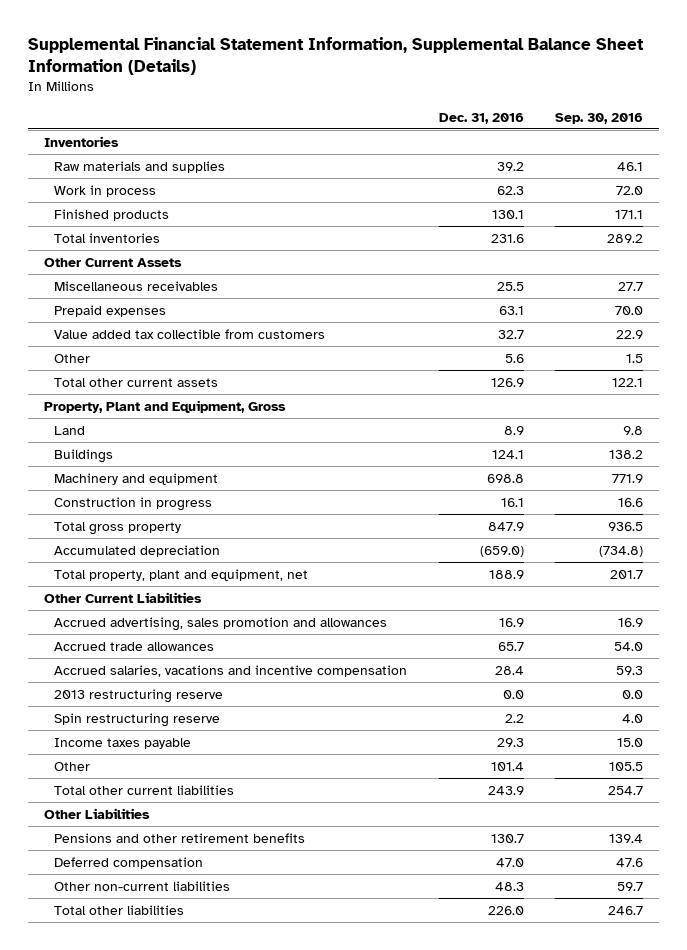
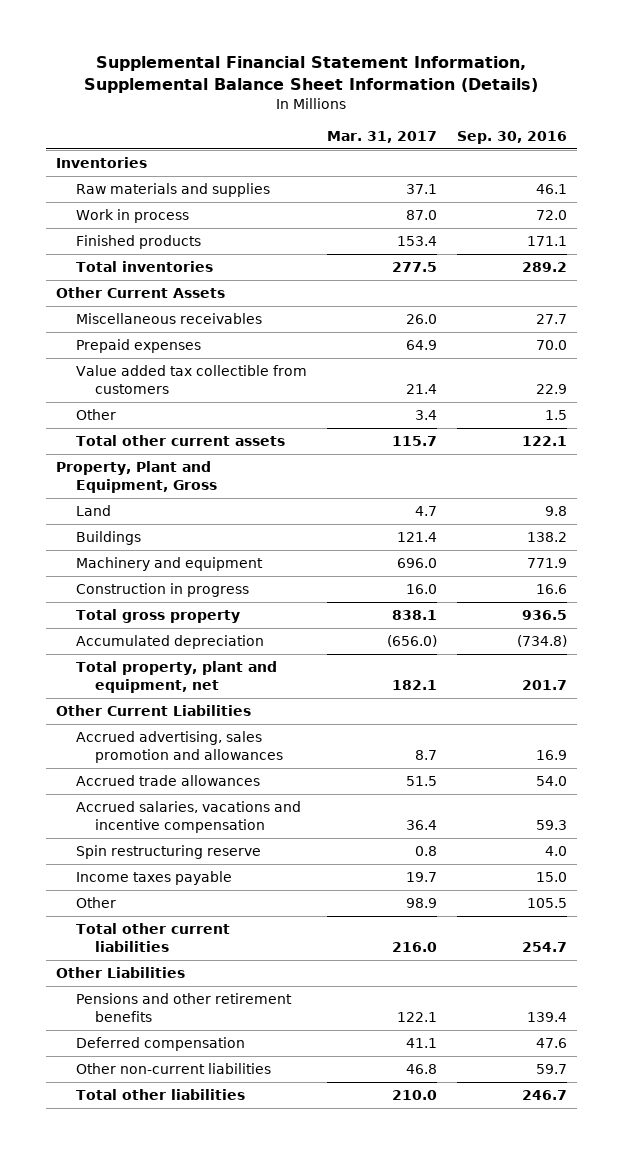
[438,112,524,124] Dec. 31, 2016 -> none
none -> [326,130,437,143] Mar. 31, 2017
[54,688,224,703] 2013 restructuring reserve -> none

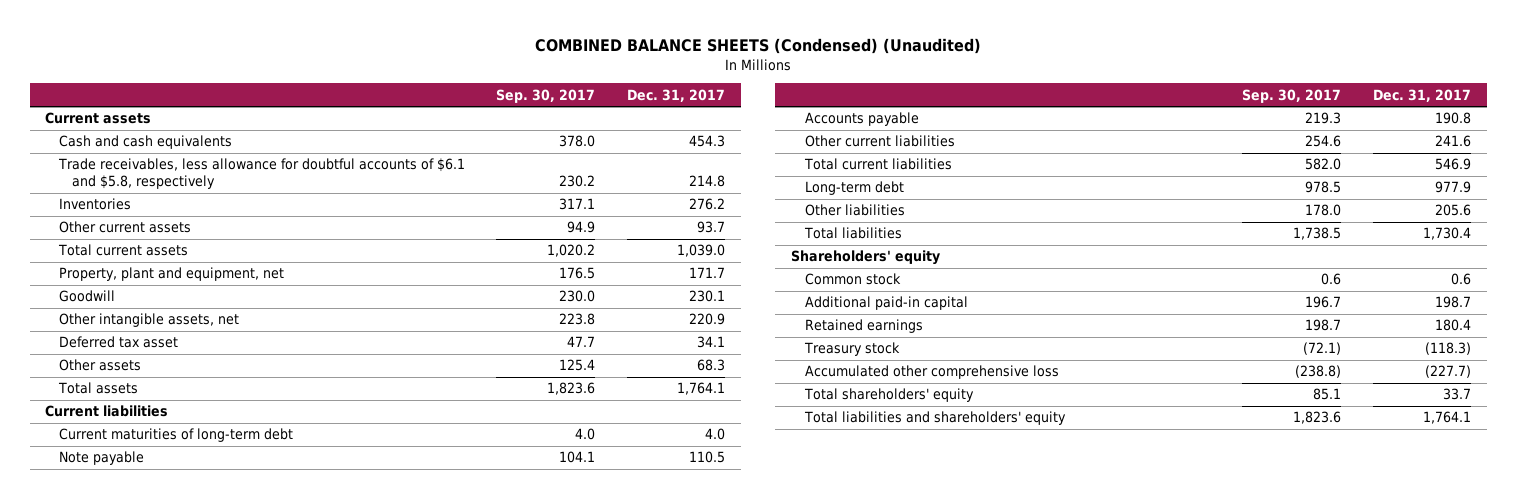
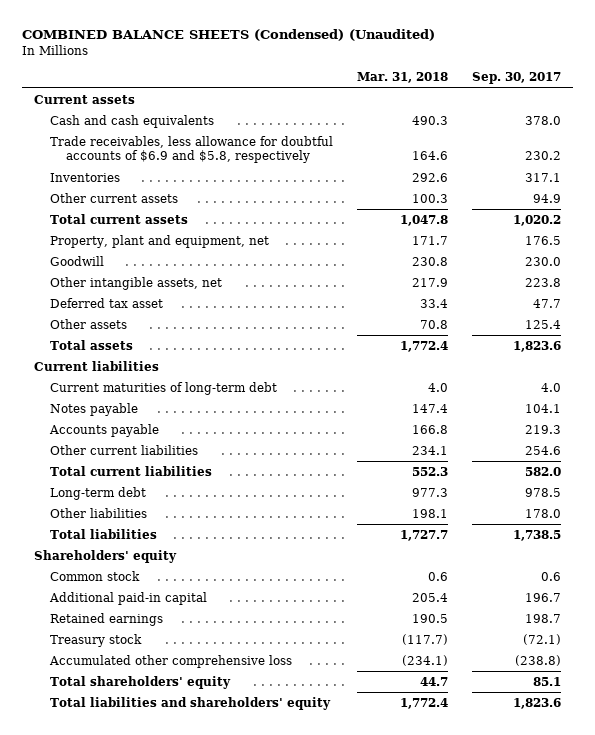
[627,88,726,102] Dec. 31, 2017 -> none
none -> [357,72,449,84] Mar. 31, 2018
[57,158,465,190] Trade receivables, less allowance for doubtful accounts of $6.1 and $5.8, respectively -> [49,135,333,164] Trade receivables, less allowance for doubtful accounts of $6.9 and $5.8, respectively
[58,451,144,466] Note payable -> [49,402,138,416] Notes payable

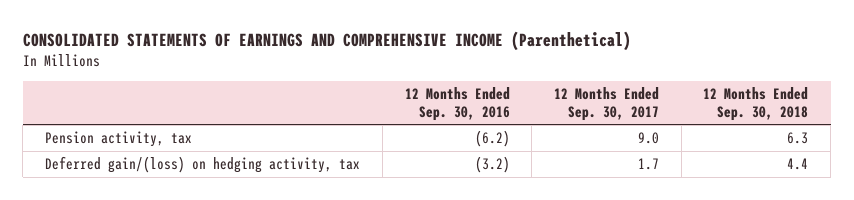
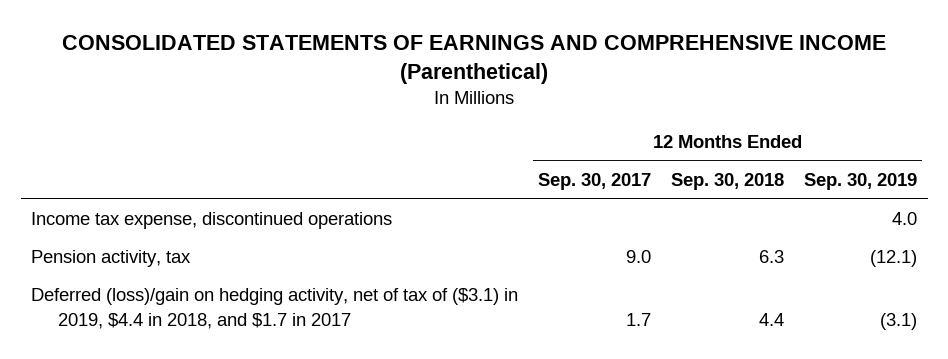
[404,87,510,121] 12 Months Ended Sep. 30, 2016 -> none
none -> [804,173,918,191] Sep. 30, 2019
none -> [30,212,392,230] Income tax expense, discontinued operations
[45,156,361,174] Deferred gain/(loss) on hedging activity, tax -> [30,288,518,329] Deferred (loss)/gain on hedging activity, net of tax of ($3.1) in 2019, $4.4 in 2018, and $1.7 in 2017

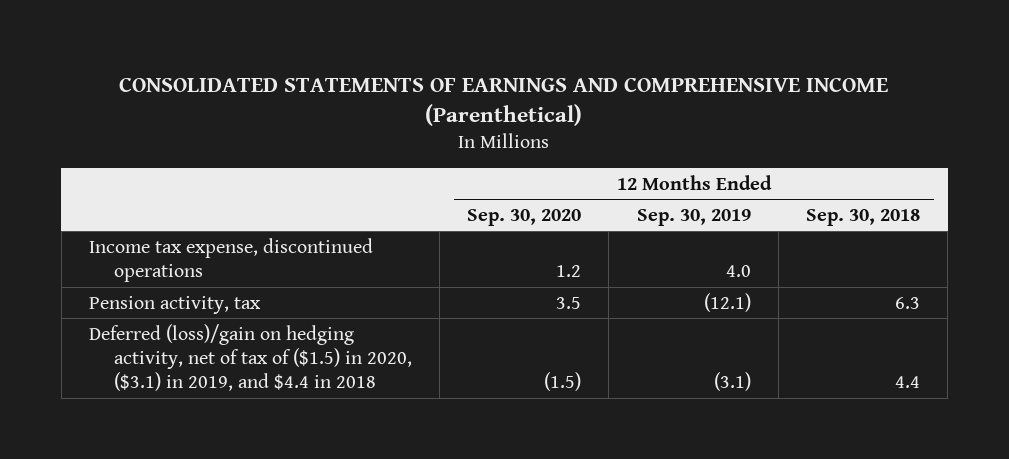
[538,173,652,191] Sep. 30, 2017 -> none
none -> [467,208,582,226] Sep. 30, 2020
[30,288,518,329] Deferred (loss)/gain on hedging activity, net of tax of ($3.1) in 2019, $4.4 in 2018, and $1.7 in 2017 -> [89,323,413,392] Deferred (loss)/gain on hedging activity, net of tax of ($1.5) in 2020, ($3.1) in 2019, and $4.4 in 2018

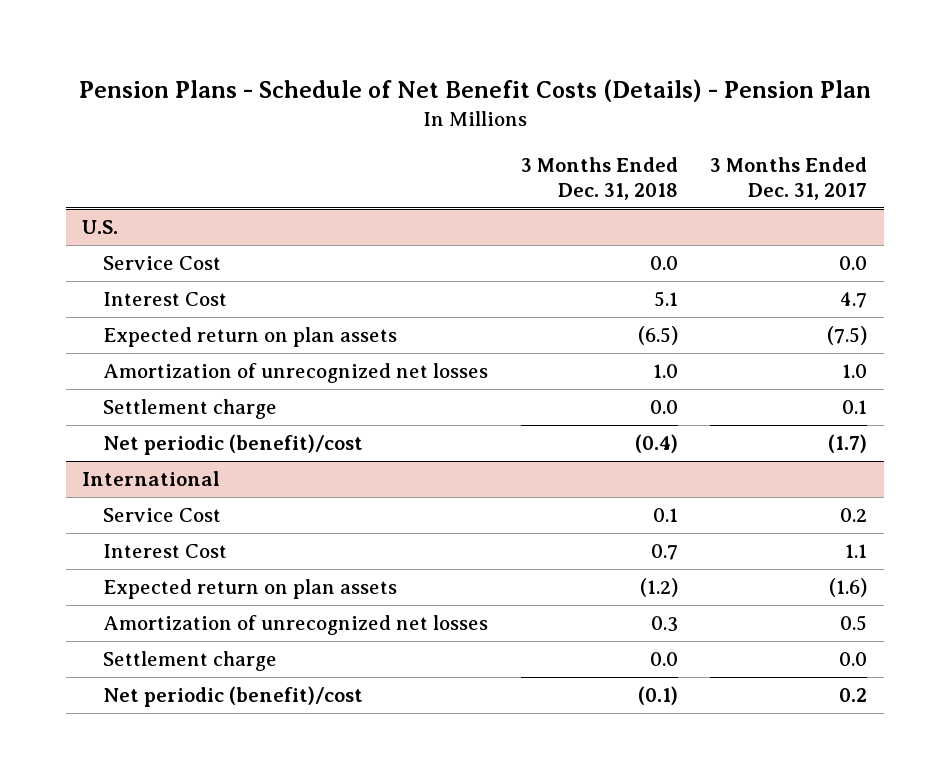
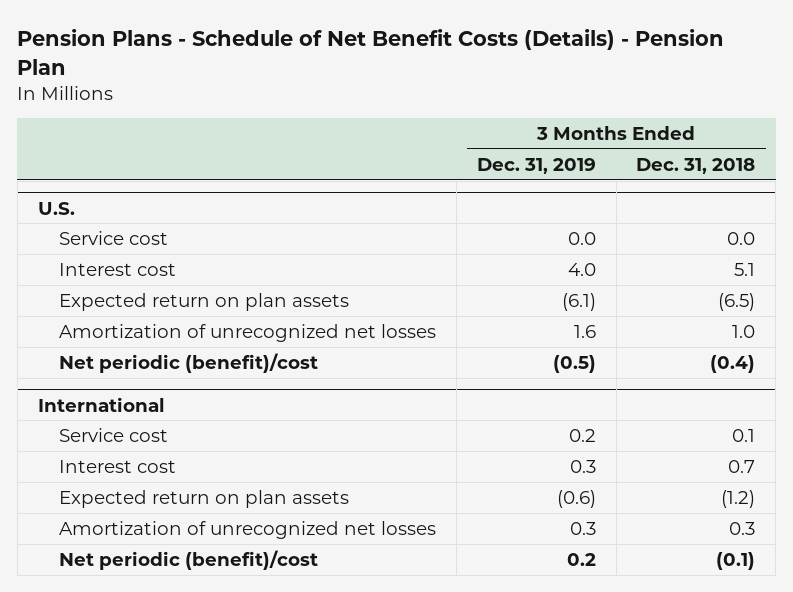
[710,156,868,200] 3 Months Ended Dec. 31, 2017 -> none
none -> [476,157,596,174] Dec. 31, 2019
[102,256,221,271] Service Cost -> [58,230,168,245] Service cost
[102,292,227,307] Interest Cost -> [58,262,176,276] Interest cost
[102,399,277,420] Settlement charge -> none
[102,508,221,523] Service Cost -> [58,427,168,442] Service cost
[102,544,227,559] Interest Cost -> [58,459,176,473] Interest cost
[102,651,277,672] Settlement charge -> none

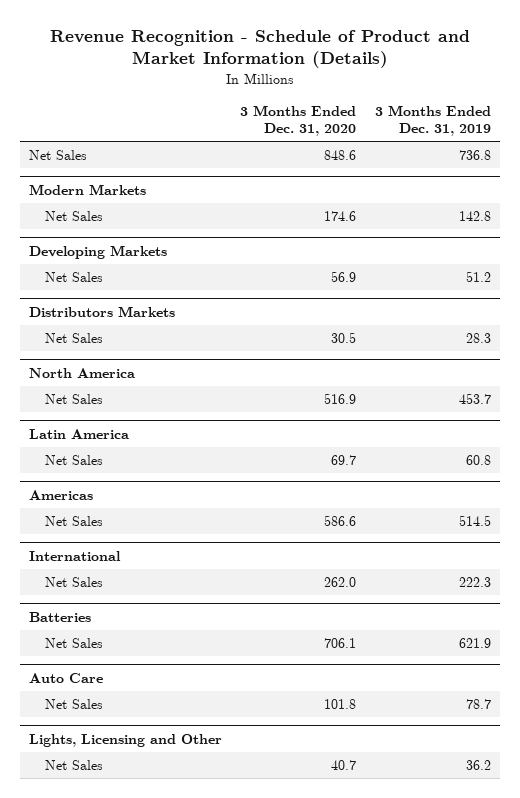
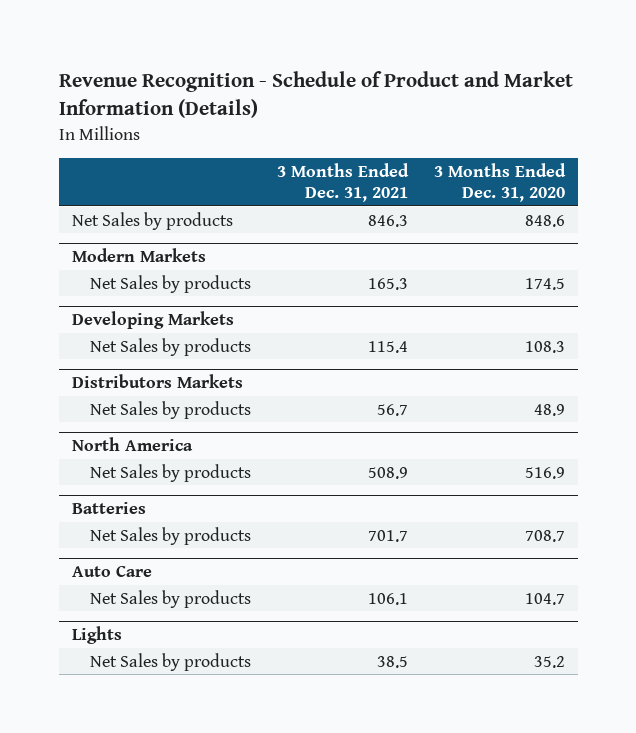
[374,104,491,137] 3 Months Ended Dec. 31, 2019 -> none
none -> [277,162,410,203] 3 Months Ended Dec. 31, 2021
[29,149,88,160] Net Sales -> [71,211,233,230] Net Sales by products
[45,210,104,221] Net Sales -> [90,274,252,293] Net Sales by products
[324,210,357,221] 174.6 -> [524,277,565,290] 174.5
[45,271,104,282] Net Sales -> [90,337,252,356] Net Sales by products
[331,270,357,282] 56.9 -> [524,340,565,353] 108.3
[45,332,104,343] Net Sales -> [90,400,252,419] Net Sales by products
[331,331,357,343] 30.5 -> [533,403,565,416] 48.9
[29,428,130,439] Latin America -> none
[45,454,104,465] Net Sales -> none
[29,489,94,500] Americas -> none
[45,515,104,526] Net Sales -> none
[29,550,122,561] International -> none
[45,576,104,587] Net Sales -> none
[45,393,104,404] Net Sales -> [90,463,252,482] Net Sales by products
[45,637,104,648] Net Sales -> [90,526,252,545] Net Sales by products
[324,637,357,648] 706.1 -> [524,529,565,542] 708.7
[29,733,223,747] Lights, Licensing and Other -> none
[45,698,104,709] Net Sales -> [90,589,252,608] Net Sales by products
[324,698,357,709] 101.8 -> [524,592,565,605] 104.7
none -> [71,626,122,645] Lights
[45,759,104,770] Net Sales -> [90,652,252,671] Net Sales by products
[331,759,357,770] 40.7 -> [533,655,565,668] 35.2

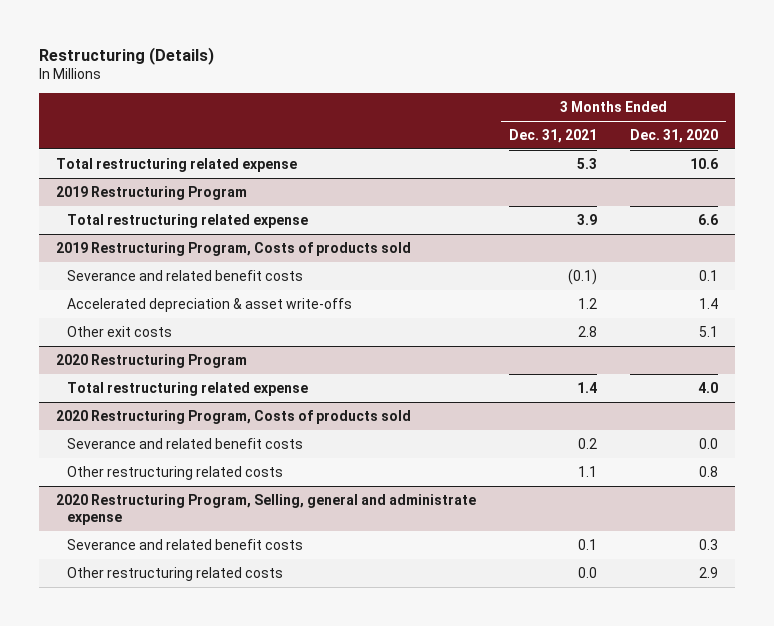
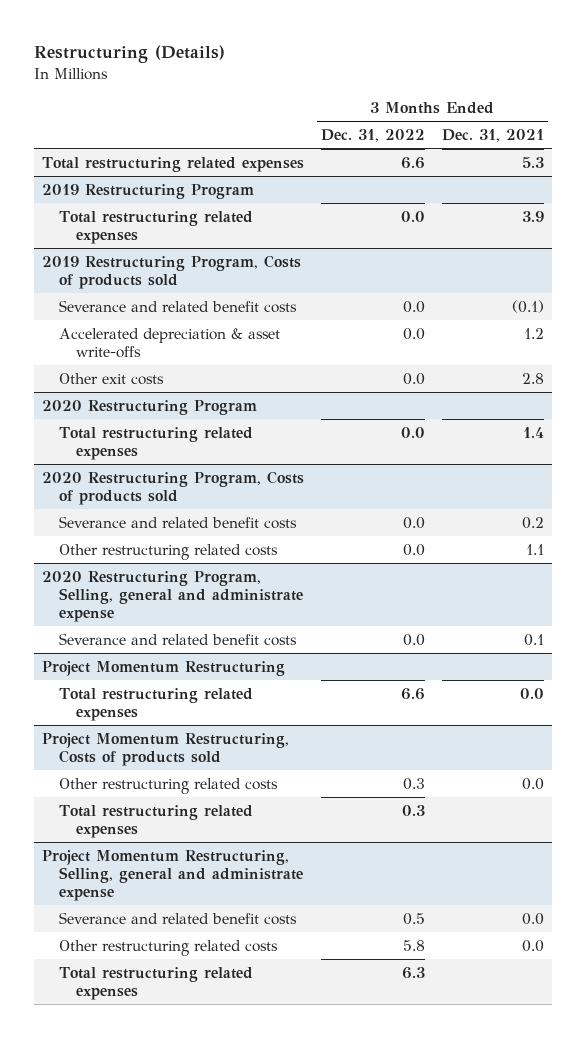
[630,128,719,143] Dec. 31, 2020 -> none
none -> [320,129,425,143] Dec. 31, 2022
[55,157,297,172] Total restructuring related expense -> [42,156,305,172] Total restructuring related expenses
[67,213,309,228] Total restructuring related expense -> [59,210,254,244] Total restructuring related expenses
[67,381,309,396] Total restructuring related expense -> [59,426,254,460] Total restructuring related expenses
none -> [42,660,286,676] Project Momentum Restructuring
none -> [59,687,254,721] Total restructuring related expenses
none -> [42,732,290,766] Project Momentum Restructuring, Costs of products sold
none -> [59,804,254,838] Total restructuring related expenses
none -> [42,849,304,902] Project Momentum Restructuring, Selling, general and administrate expense
none -> [59,911,298,925] Severance and related benefit costs
none -> [59,939,279,956] Other restructuring related costs
none -> [59,966,254,1000] Total restructuring related expenses

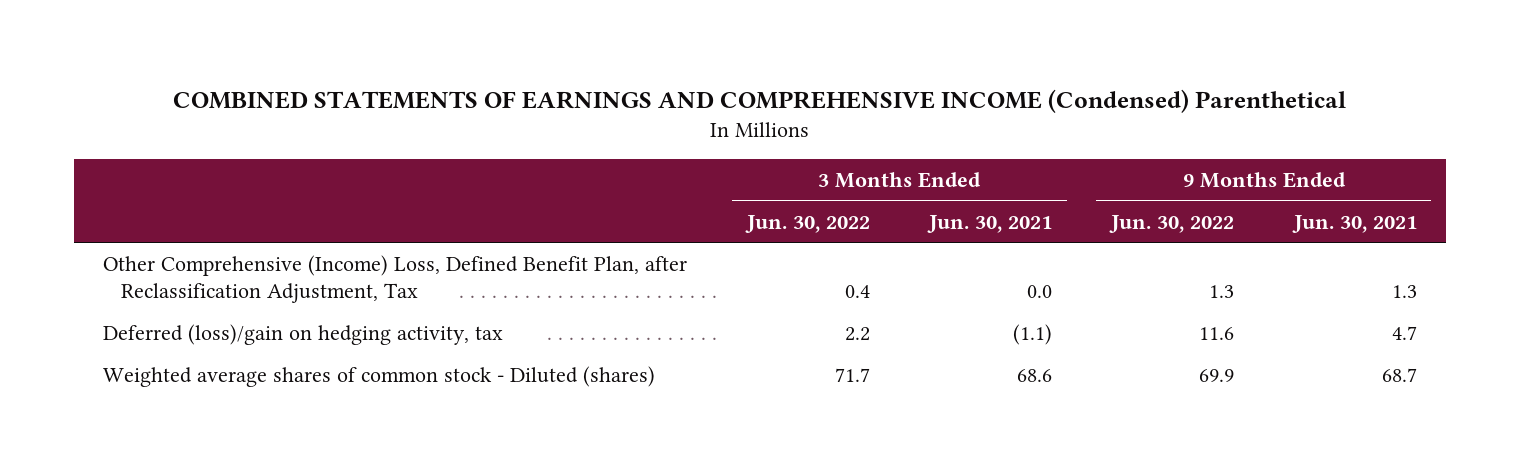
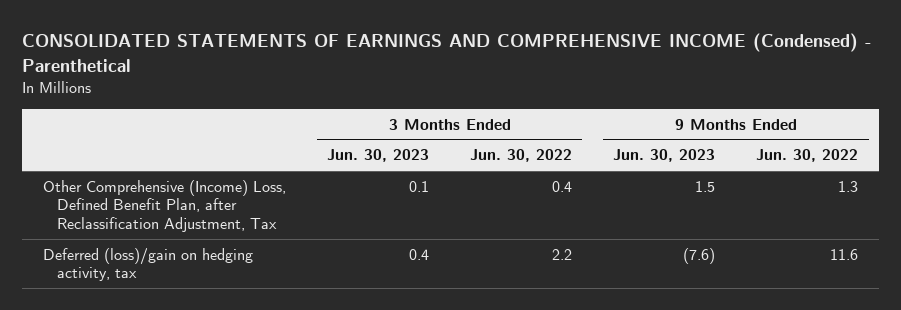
[172,88,1346,113] COMBINED STATEMENTS OF EARNINGS AND COMPREHENSIVE INCOME (Condensed) Parenthetical -> [22,32,873,72] CONSOLIDATED STATEMENTS OF EARNINGS AND COMPREHENSIVE INCOME (Condensed) - Parenthetical
[926,214,1052,233] Jun. 30, 2021 -> none
[1291,214,1417,233] Jun. 30, 2021 -> none
none -> [327,149,430,163] Jun. 30, 2023
none -> [613,149,716,163] Jun. 30, 2023
[103,365,656,387] Weighted average shares of common stock - Diluted (shares) -> none

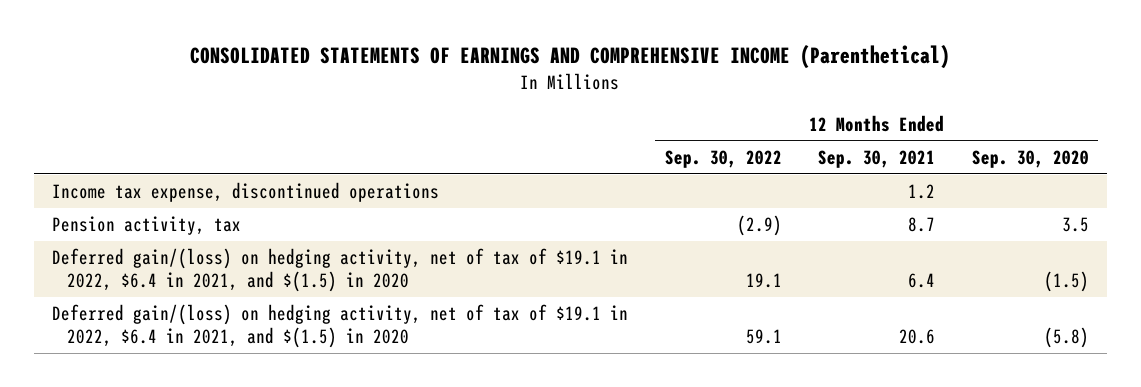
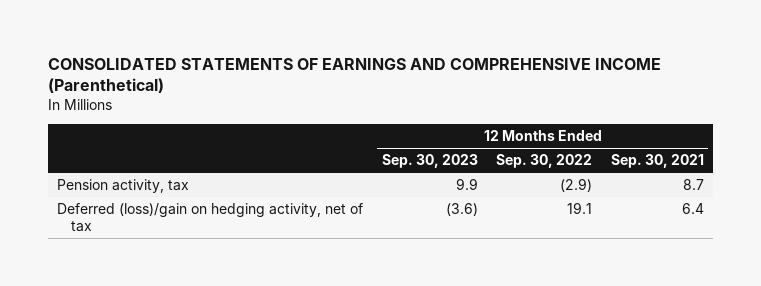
[972,150,1090,169] Sep. 30, 2020 -> none
none -> [381,154,478,169] Sep. 30, 2023
[51,182,439,203] Income tax expense, discontinued operations -> none
[51,304,628,348] Deferred gain/(loss) on hedging activity, net of tax of $19.1 in 2022, $6.4 in 2021, and $(1.5) in 2020 -> none
[51,248,628,292] Deferred gain/(loss) on hedging activity, net of tax of $19.1 in 2022, $6.4 in 2021, and $(1.5) in 2020 -> [57,203,364,233] Deferred (loss)/gain on hedging activity, net of tax

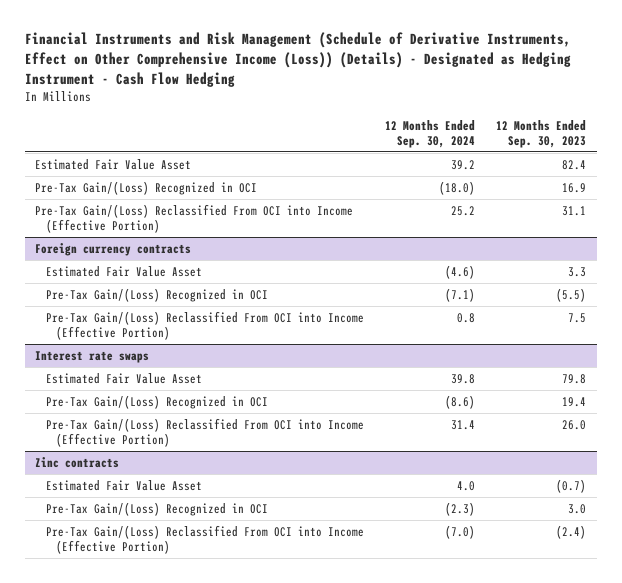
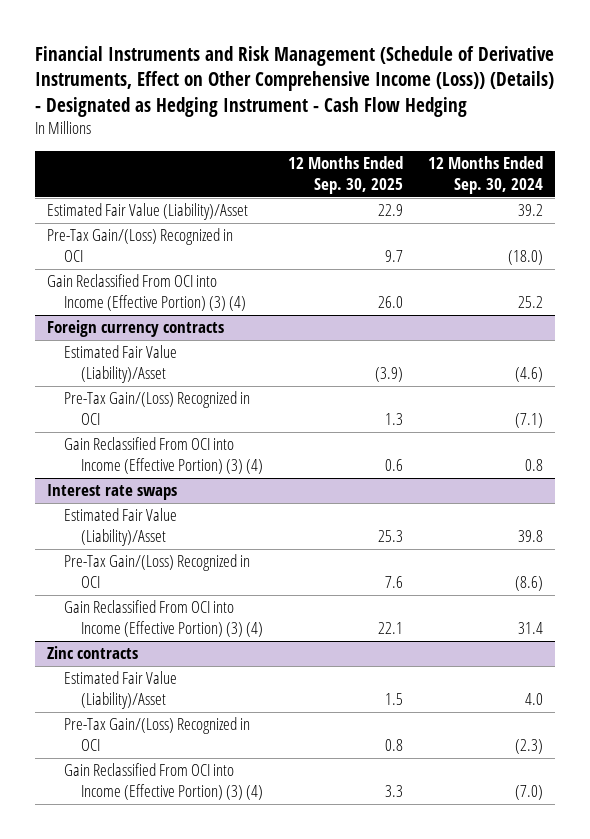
[496,119,587,148] 12 Months Ended Sep. 30, 2023 -> none
none -> [287,156,403,195] 12 Months Ended Sep. 30, 2025
[35,158,192,170] Estimated Fair Value Asset -> [47,203,249,221] Estimated Fair Value (Liability)/Asset
[35,203,354,234] Pre-Tax Gain/(Loss) Reclassified From OCI into Income (Effective Portion) -> [47,274,247,312] Gain Reclassified From OCI into Income (Effective Portion) (3) (4)
[45,265,202,277] Estimated Fair Value Asset -> [64,345,178,384] Estimated Fair Value (Liability)/Asset
[45,310,364,341] Pre-Tax Gain/(Loss) Reclassified From OCI into Income (Effective Portion) -> [64,437,264,475] Gain Reclassified From OCI into Income (Effective Portion) (3) (4)
[45,372,202,384] Estimated Fair Value Asset -> [64,508,178,547] Estimated Fair Value (Liability)/Asset
[45,417,364,448] Pre-Tax Gain/(Loss) Reclassified From OCI into Income (Effective Portion) -> [64,600,264,638] Gain Reclassified From OCI into Income (Effective Portion) (3) (4)
[45,479,202,491] Estimated Fair Value Asset -> [64,671,178,710] Estimated Fair Value (Liability)/Asset
[45,524,364,555] Pre-Tax Gain/(Loss) Reclassified From OCI into Income (Effective Portion) -> [64,763,264,801] Gain Reclassified From OCI into Income (Effective Portion) (3) (4)

